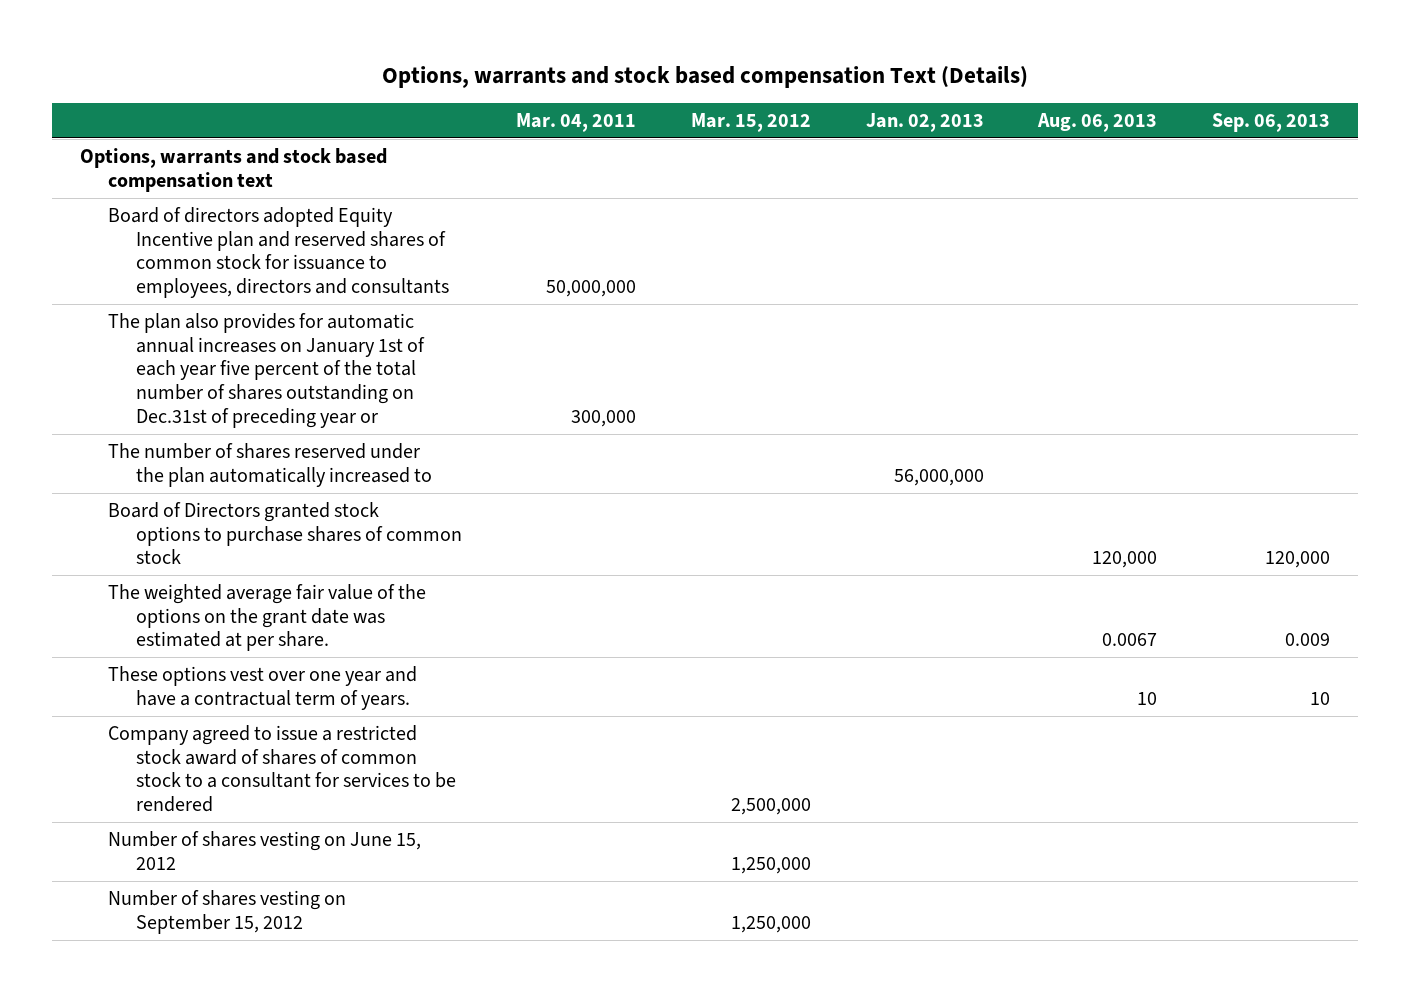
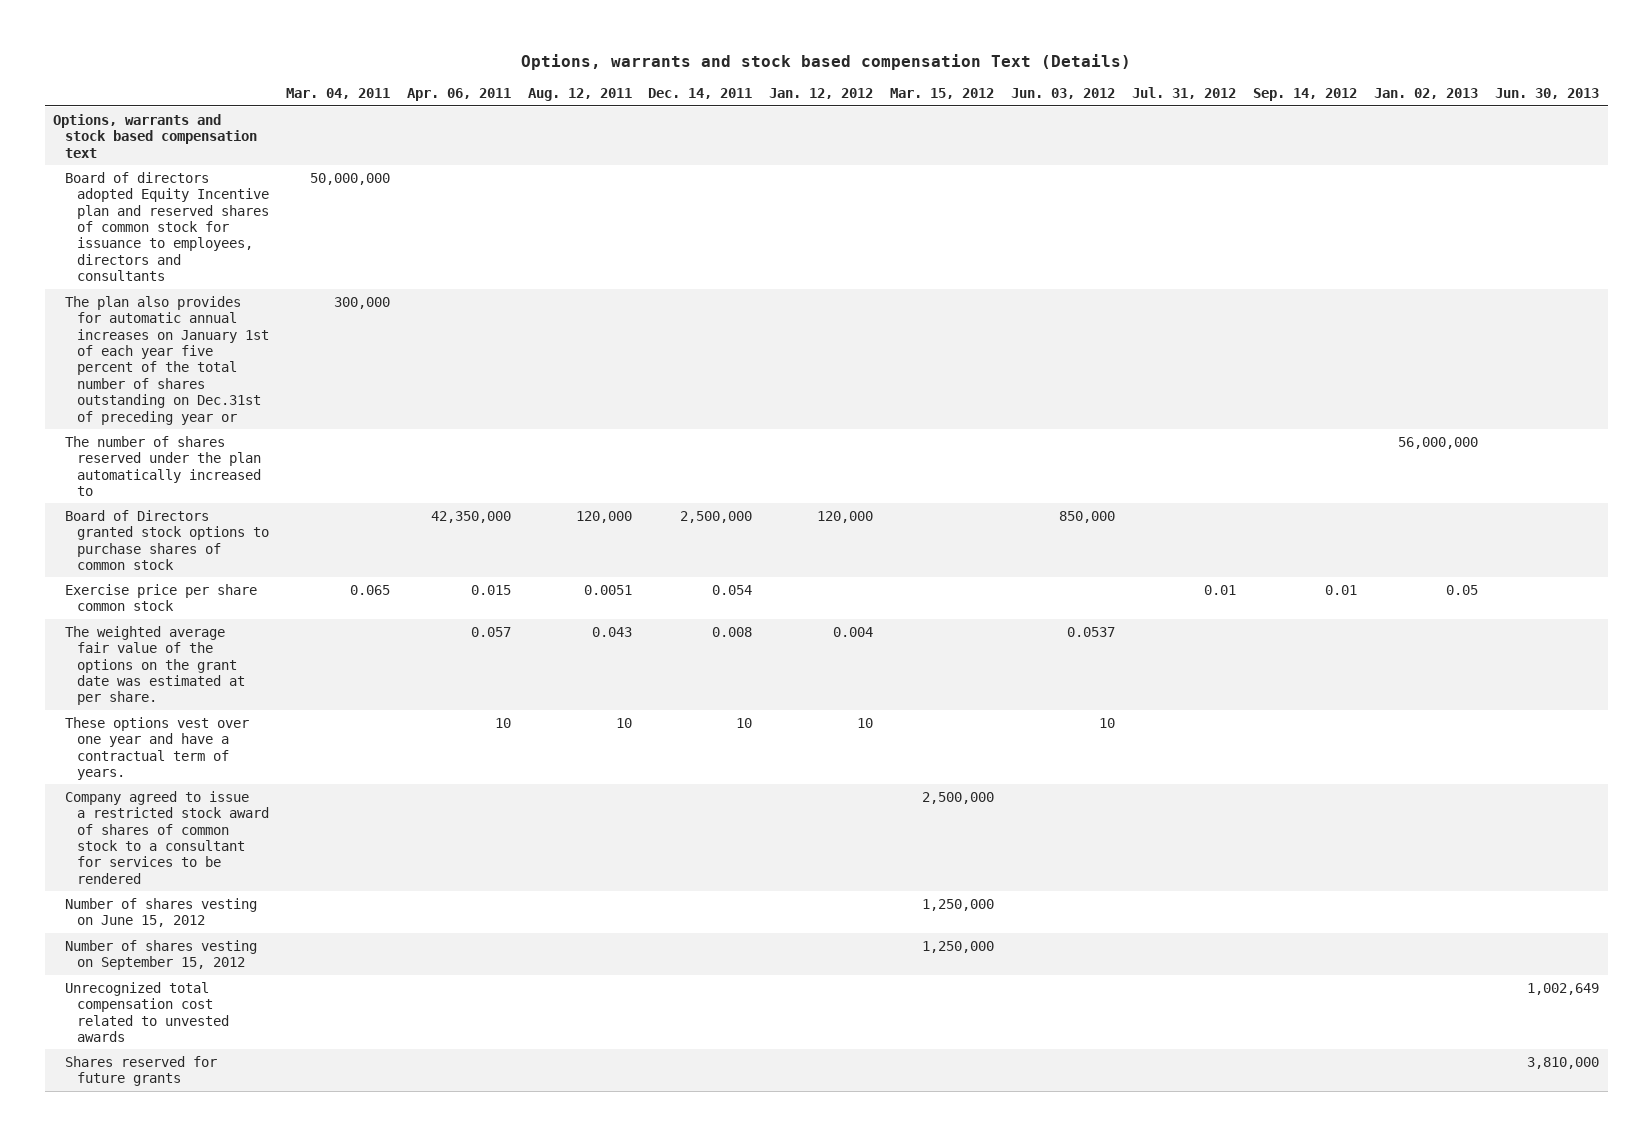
[1037,113,1158,133] Aug. 06, 2013 -> none
[1212,113,1331,133] Sep. 06, 2013 -> none
none -> [406,88,511,102] Apr. 06, 2011
none -> [527,88,632,102] Aug. 12, 2011
none -> [648,88,753,100] Dec. 14, 2011
none -> [769,88,874,100] Jan. 12, 2012
none -> [1011,88,1116,100] Jun. 03, 2012
none -> [1132,87,1237,100] Jul. 31, 2012
none -> [1253,88,1358,102] Sep. 14, 2012
none -> [1495,88,1600,100] Jun. 30, 2013
none -> [65,583,258,612] Exercise price per share common stock
none -> [65,981,229,1042] Unrecognized total compensation cost related to unvested awards
none -> [65,1055,218,1087] Shares reserved for future grants

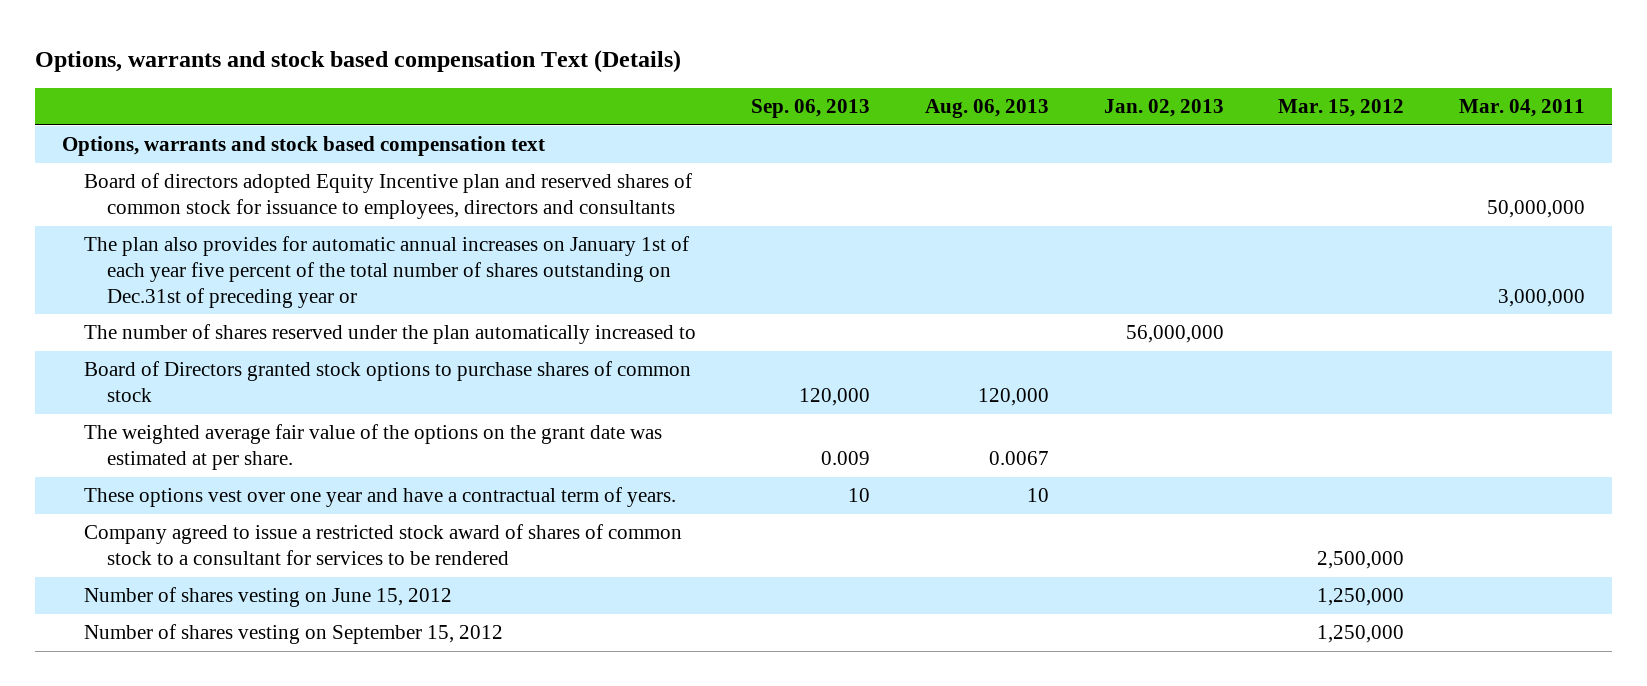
[406,88,511,102] Apr. 06, 2011 -> none
[527,88,632,102] Aug. 12, 2011 -> none
[648,88,753,100] Dec. 14, 2011 -> none
[769,88,874,100] Jan. 12, 2012 -> none
[1011,88,1116,100] Jun. 03, 2012 -> none
[1132,87,1237,100] Jul. 31, 2012 -> none
[1253,88,1358,102] Sep. 14, 2012 -> none
[1495,88,1600,100] Jun. 30, 2013 -> none
none -> [751,99,871,119] Sep. 06, 2013
none -> [924,99,1049,119] Aug. 06, 2013
[333,296,390,309] 300,000 -> [1498,288,1586,307] 3,000,000
[65,583,258,612] Exercise price per share common stock -> none
[65,981,229,1042] Unrecognized total compensation cost related to unvested awards -> none
[65,1055,218,1087] Shares reserved for future grants -> none

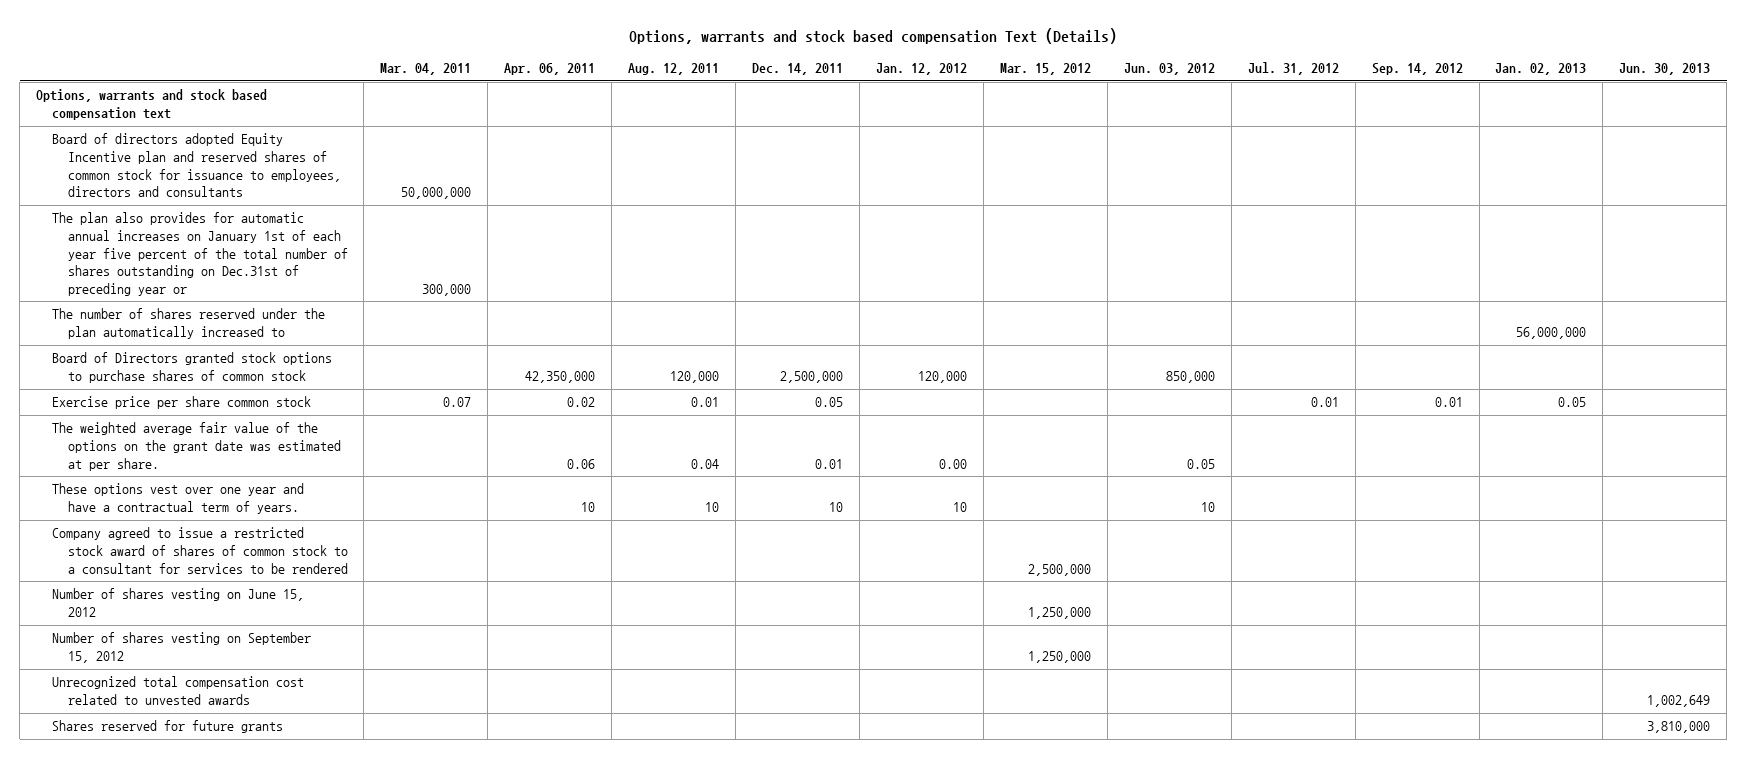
[751,99,871,119] Sep. 06, 2013 -> none
[924,99,1049,119] Aug. 06, 2013 -> none
none -> [504,62,596,75] Apr. 06, 2011
none -> [628,62,720,75] Aug. 12, 2011
none -> [752,62,844,75] Dec. 14, 2011
none -> [876,62,968,75] Jan. 12, 2012
none -> [1123,62,1215,75] Jun. 03, 2012
none -> [1247,61,1339,75] Jul. 31, 2012
none -> [1371,62,1463,75] Sep. 14, 2012
none -> [1619,62,1711,75] Jun. 30, 2013
[1498,288,1586,307] 3,000,000 -> [422,283,472,296] 300,000
none -> [51,396,311,410] Exercise price per share common stock
none -> [51,676,304,706] Unrecognized total compensation cost related to unvested awards
none -> [51,720,283,734] Shares reserved for future grants

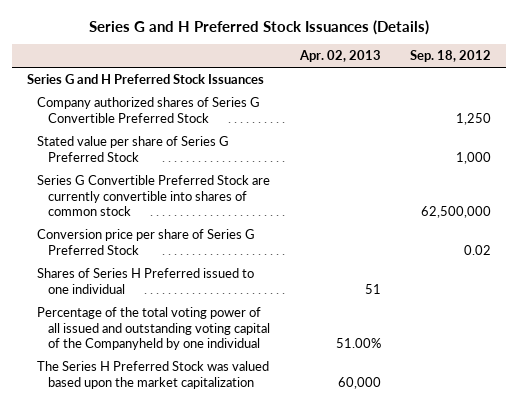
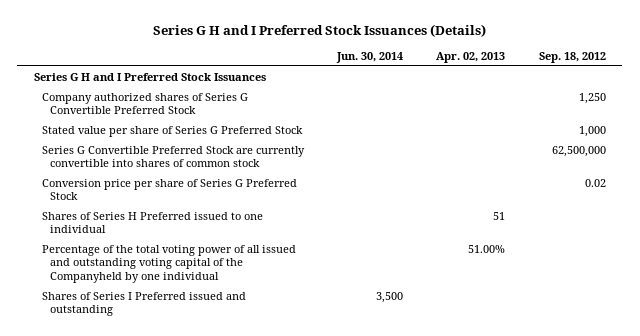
[89,19,430,35] Series G and H Preferred Stock Issuances (Details) -> [152,23,486,37] Series G H and I Preferred Stock Issuances (Details)
none -> [336,51,404,63] Jun. 30, 2014
[27,74,265,85] Series G and H Preferred Stock Issuances -> [33,72,266,81] Series G H and I Preferred Stock Issuances
[37,361,270,389] The Series H Preferred Stock was valued based upon the market capitalization -> none
none -> [41,291,246,317] Shares of Series I Preferred issued and outstanding

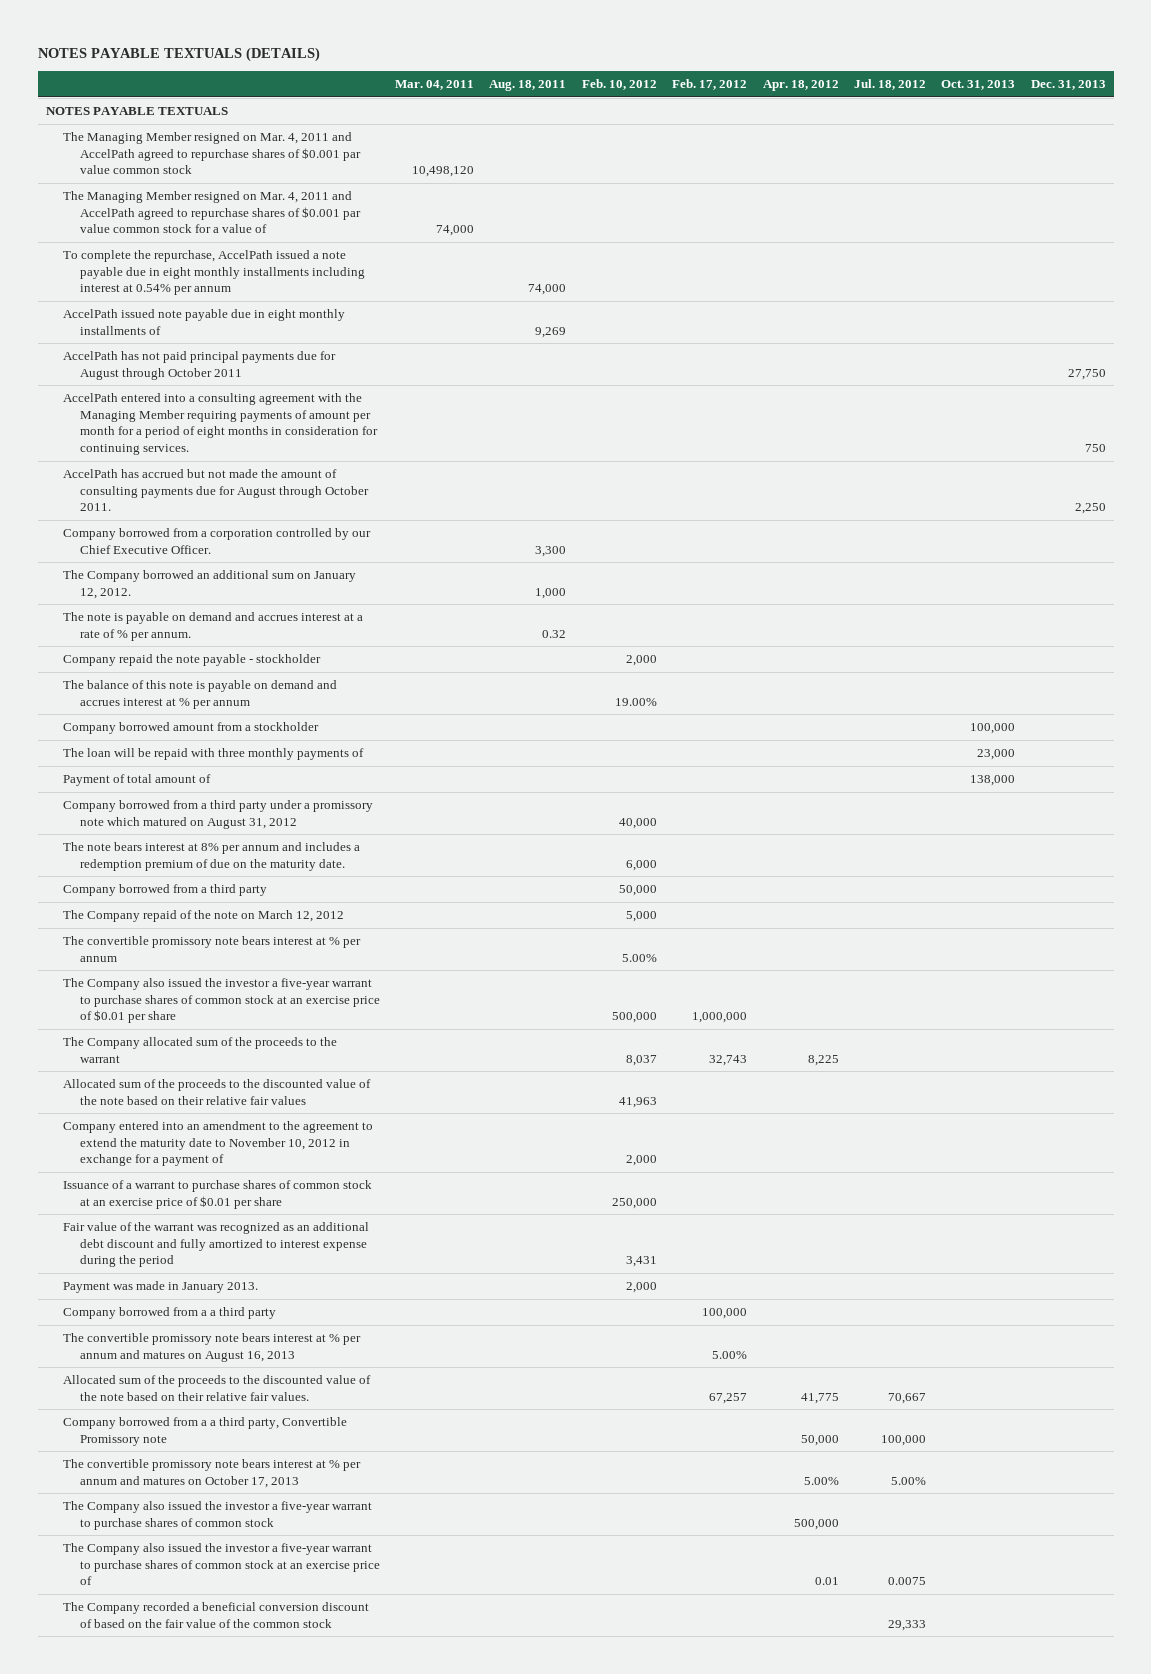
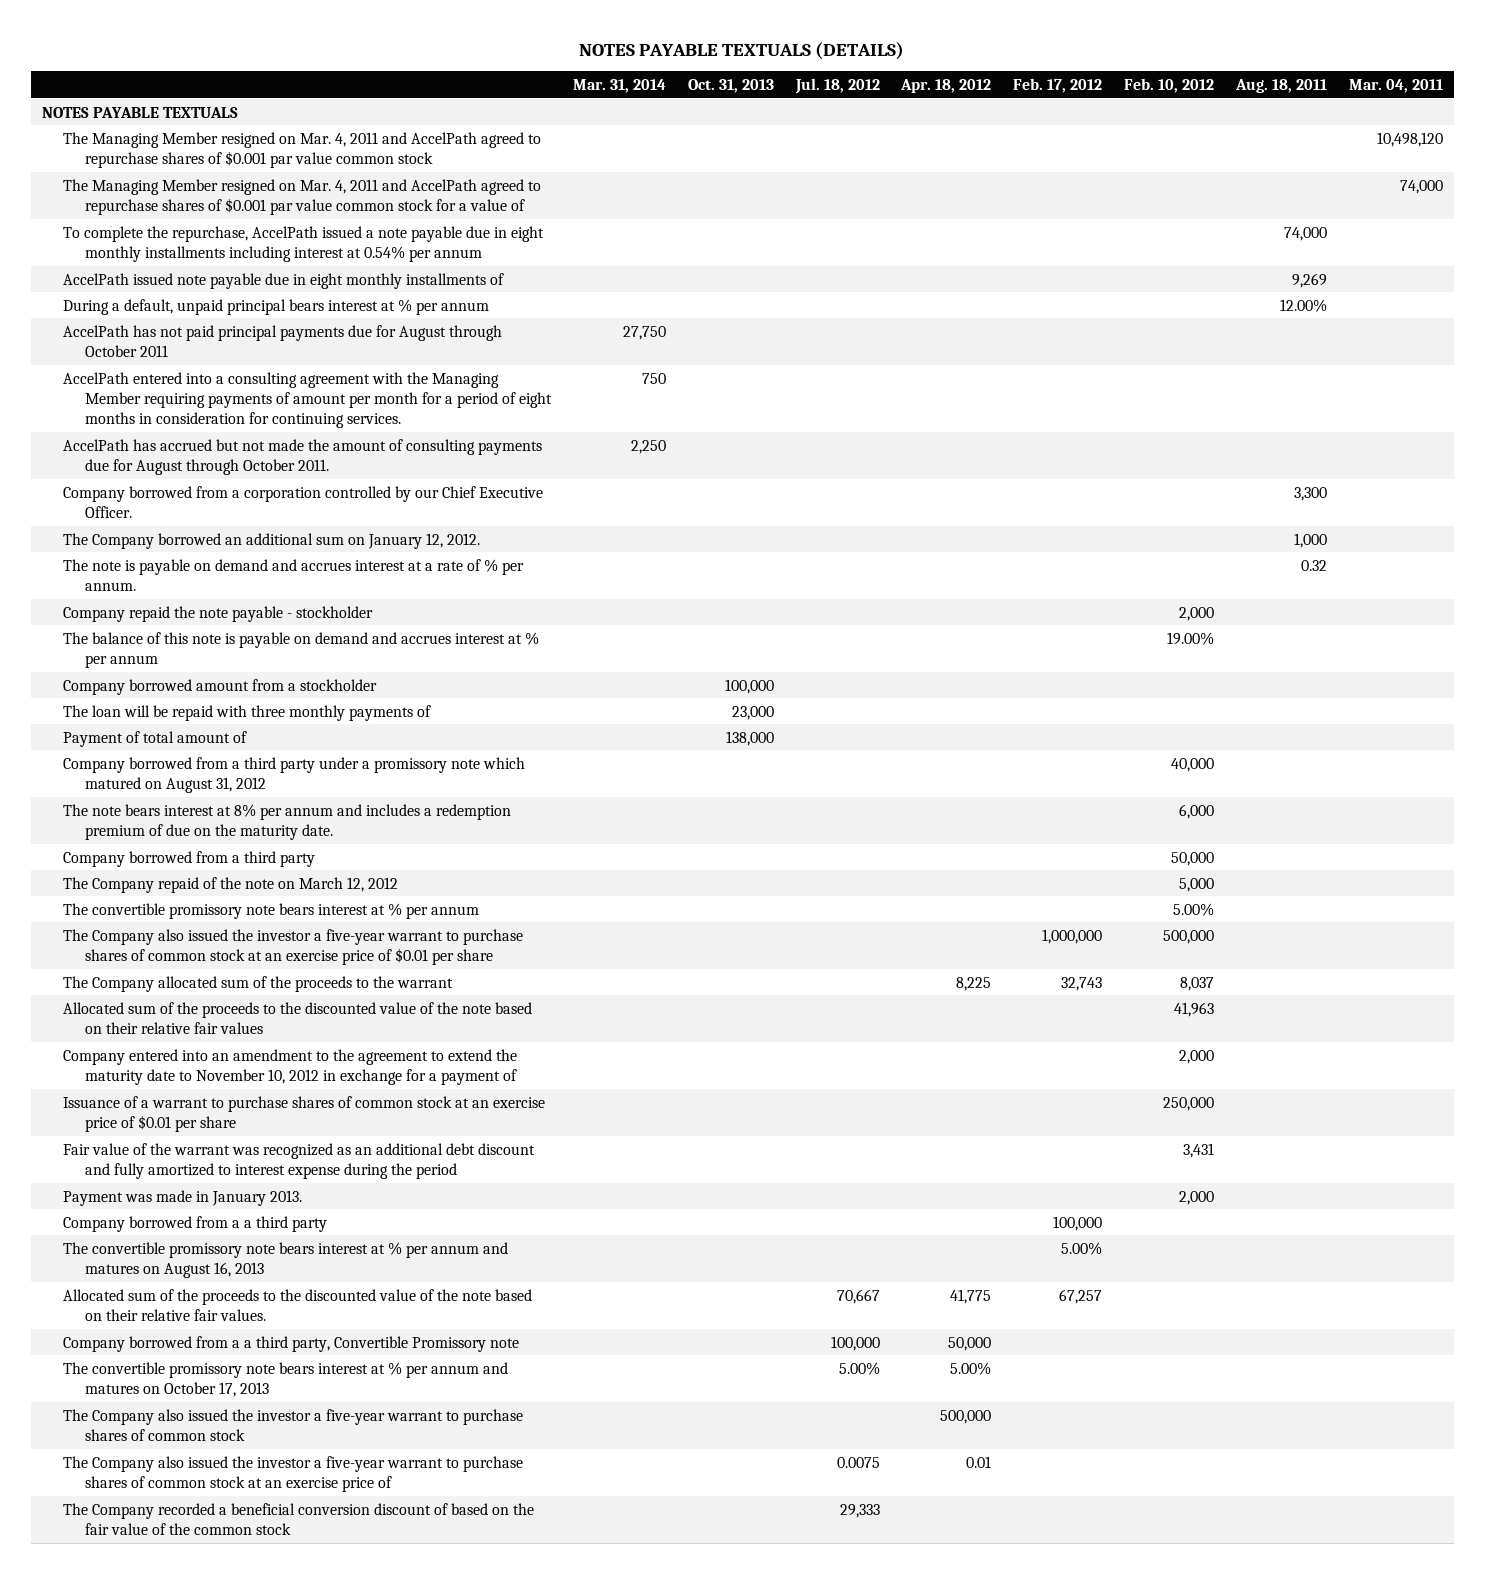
[1030,79,1106,90] Dec. 31, 2013 -> none
none -> [572,78,666,93] Mar. 31, 2014
none -> [63,298,490,315] During a default, unpaid principal bears interest at % per annum

